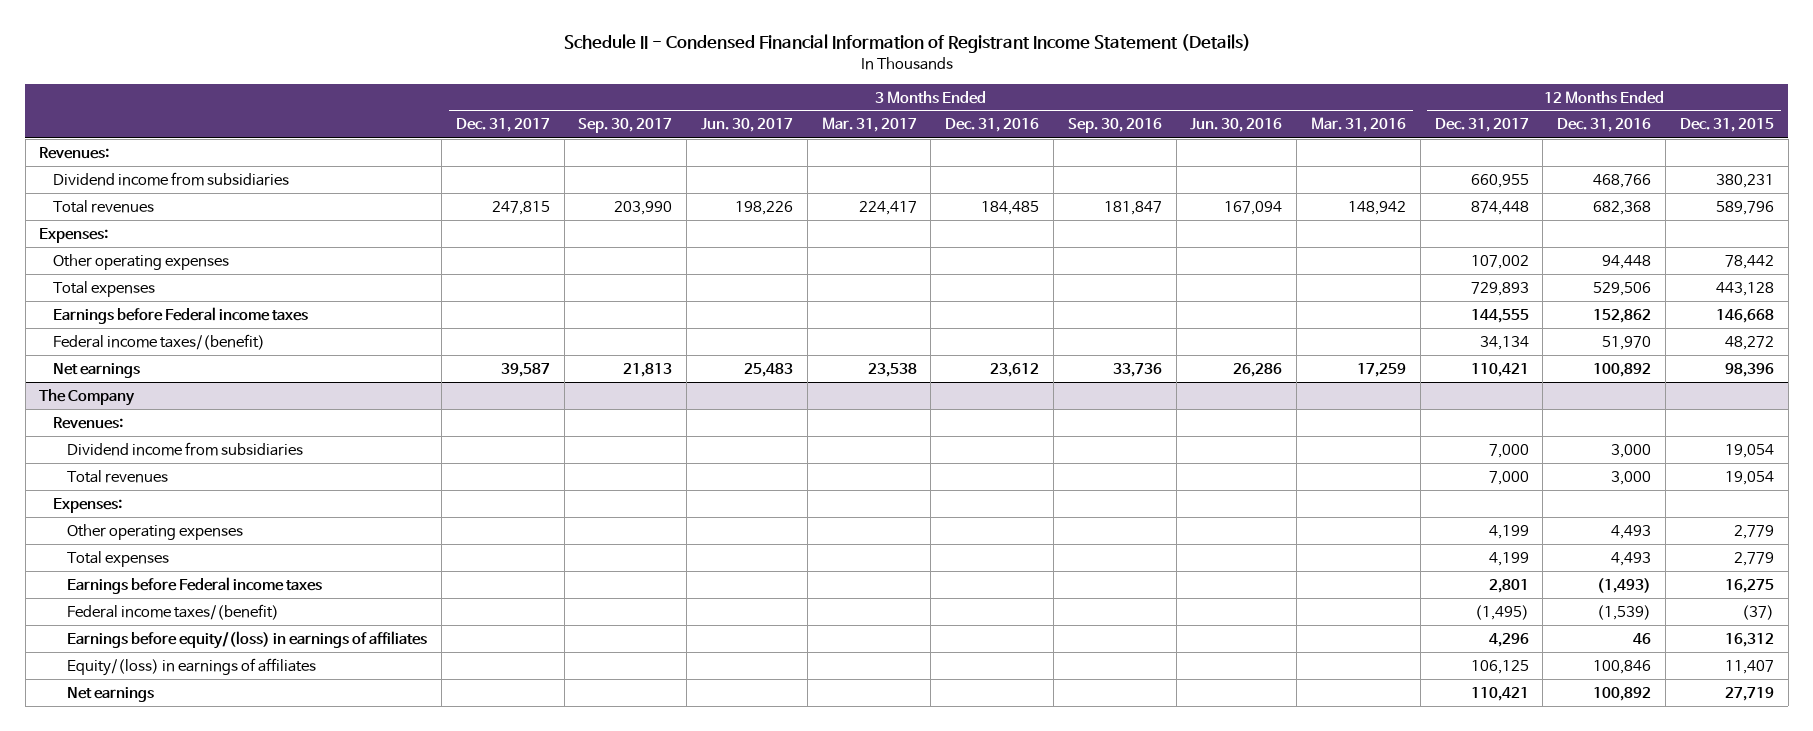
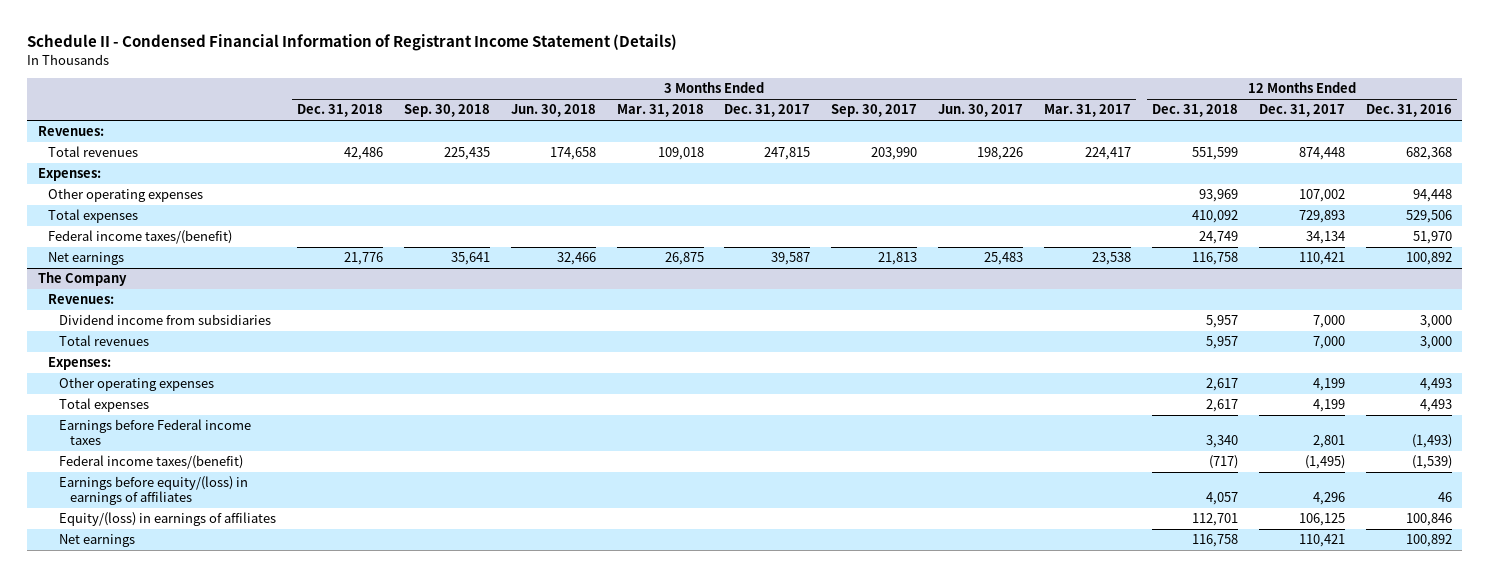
[945,118,1040,133] Dec. 31, 2016 -> none
[1067,118,1162,134] Sep. 30, 2016 -> none
[1190,118,1283,133] Jun. 30, 2016 -> none
[1311,117,1407,133] Mar. 31, 2016 -> none
[1679,118,1774,133] Dec. 31, 2015 -> none
none -> [296,104,383,118] Dec. 31, 2018
none -> [403,104,490,118] Sep. 30, 2018
none -> [510,104,596,118] Jun. 30, 2018
none -> [616,104,704,118] Mar. 31, 2018
none -> [1152,104,1239,118] Dec. 31, 2018
[53,171,290,186] Dividend income from subsidiaries -> none
[53,306,309,324] Earnings before Federal income taxes -> none

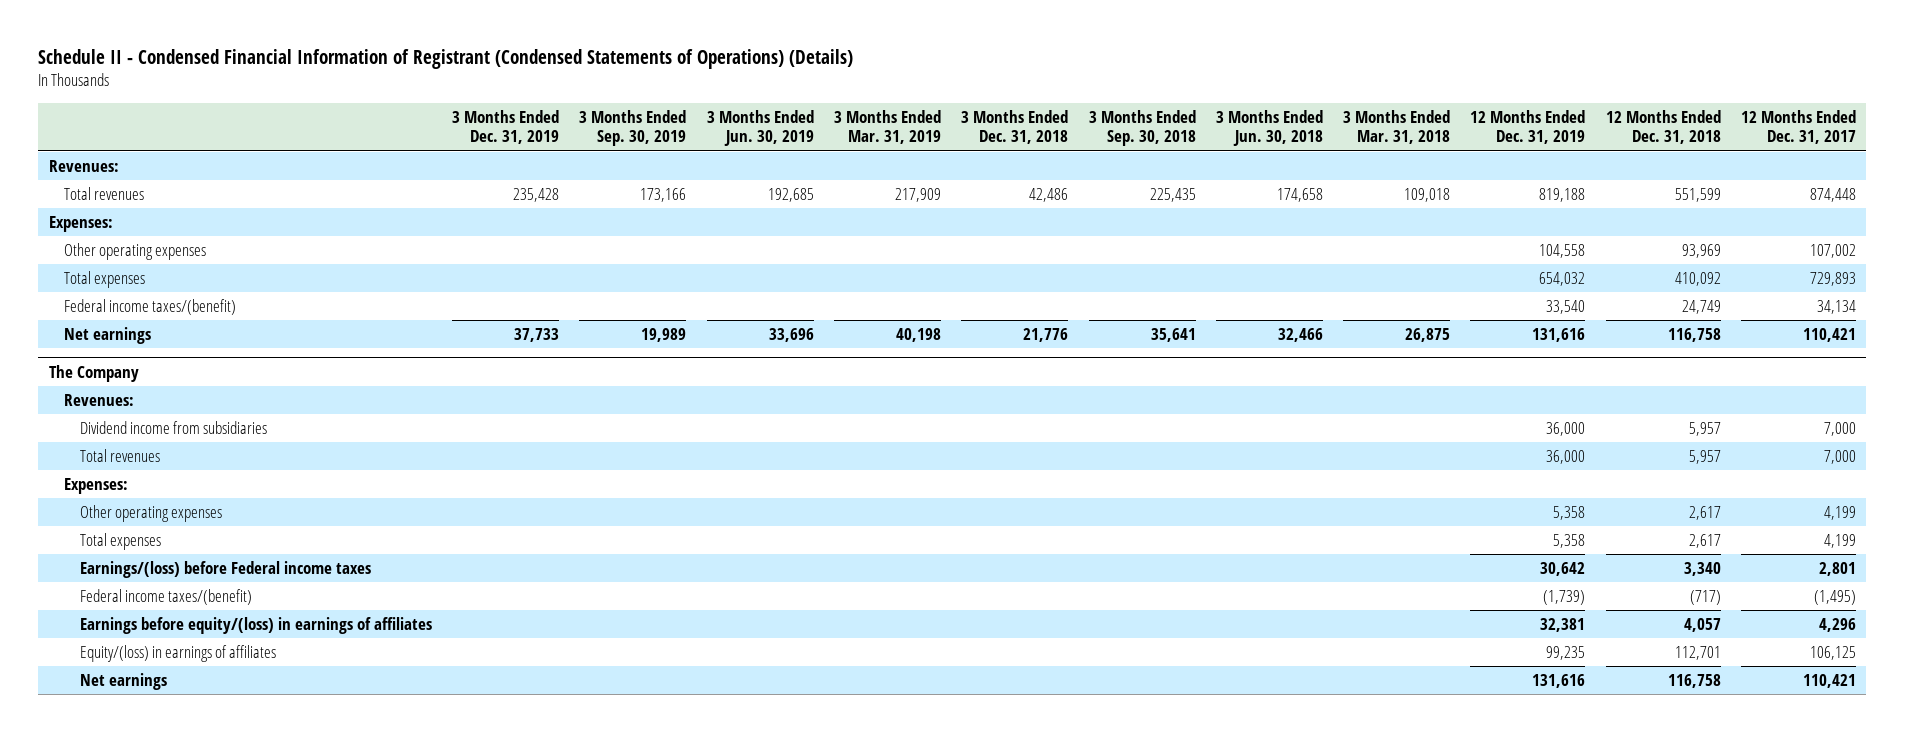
[27,34,678,52] Schedule II - Condensed Financial Information of Registrant Income Statement (Details) -> [38,49,854,70] Schedule II - Condensed Financial Information of Registrant (Condensed Statements of Operations) (Details)
[724,104,811,118] Dec. 31, 2017 -> none
[831,104,918,118] Sep. 30, 2017 -> none
[938,104,1024,118] Jun. 30, 2017 -> none
[1044,104,1132,118] Mar. 31, 2017 -> none
[1365,104,1452,118] Dec. 31, 2016 -> none
none -> [452,109,560,145] 3 Months Ended Dec. 31, 2019
none -> [579,109,687,147] 3 Months Ended Sep. 30, 2019
none -> [706,109,814,147] 3 Months Ended Jun. 30, 2019
none -> [833,109,941,145] 3 Months Ended Mar. 31, 2019
none -> [1470,109,1586,145] 12 Months Ended Dec. 31, 2019
[58,419,251,446] Earnings before Federal income taxes -> [79,560,371,578] Earnings/(loss) before Federal income taxes

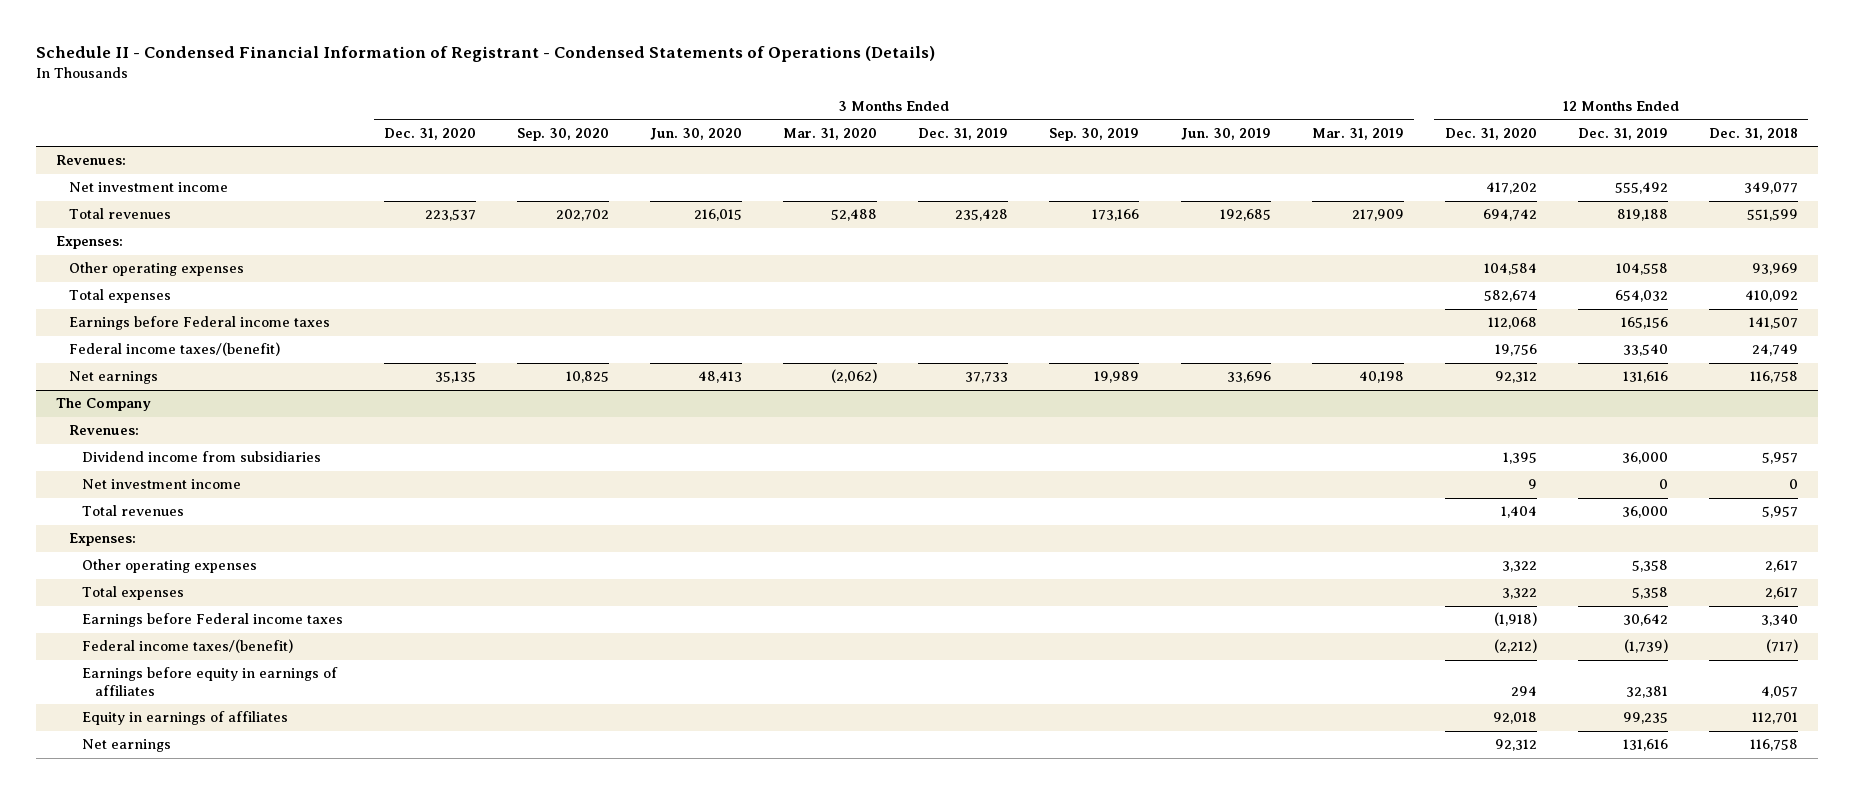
[38,49,854,70] Schedule II - Condensed Financial Information of Registrant (Condensed Statements of Operations) (Details) -> [35,46,935,63] Schedule II - Condensed Financial Information of Registrant - Condensed Statements of Operations (Details)
[961,109,1069,145] 3 Months Ended Dec. 31, 2018 -> none
[1088,109,1196,147] 3 Months Ended Sep. 30, 2018 -> none
[1215,109,1323,147] 3 Months Ended Jun. 30, 2018 -> none
[1343,109,1451,145] 3 Months Ended Mar. 31, 2018 -> none
[1741,109,1857,145] 12 Months Ended Dec. 31, 2017 -> none
none -> [384,127,477,140] Dec. 31, 2020
none -> [517,127,610,141] Sep. 30, 2020
none -> [650,127,743,140] Jun. 30, 2020
none -> [783,127,878,140] Mar. 31, 2020
none -> [1444,127,1537,140] Dec. 31, 2020
none -> [69,182,229,193] Net investment income
none -> [69,316,331,331] Earnings before Federal income taxes
none -> [82,479,242,490] Net investment income
[79,560,371,578] Earnings/(loss) before Federal income taxes -> [82,613,344,628] Earnings before Federal income taxes
[79,616,432,634] Earnings before equity/(loss) in earnings of affiliates -> [82,667,339,696] Earnings before equity in earnings of affiliates
[79,644,276,662] Equity/(loss) in earnings of affiliates -> [82,711,289,726] Equity in earnings of affiliates

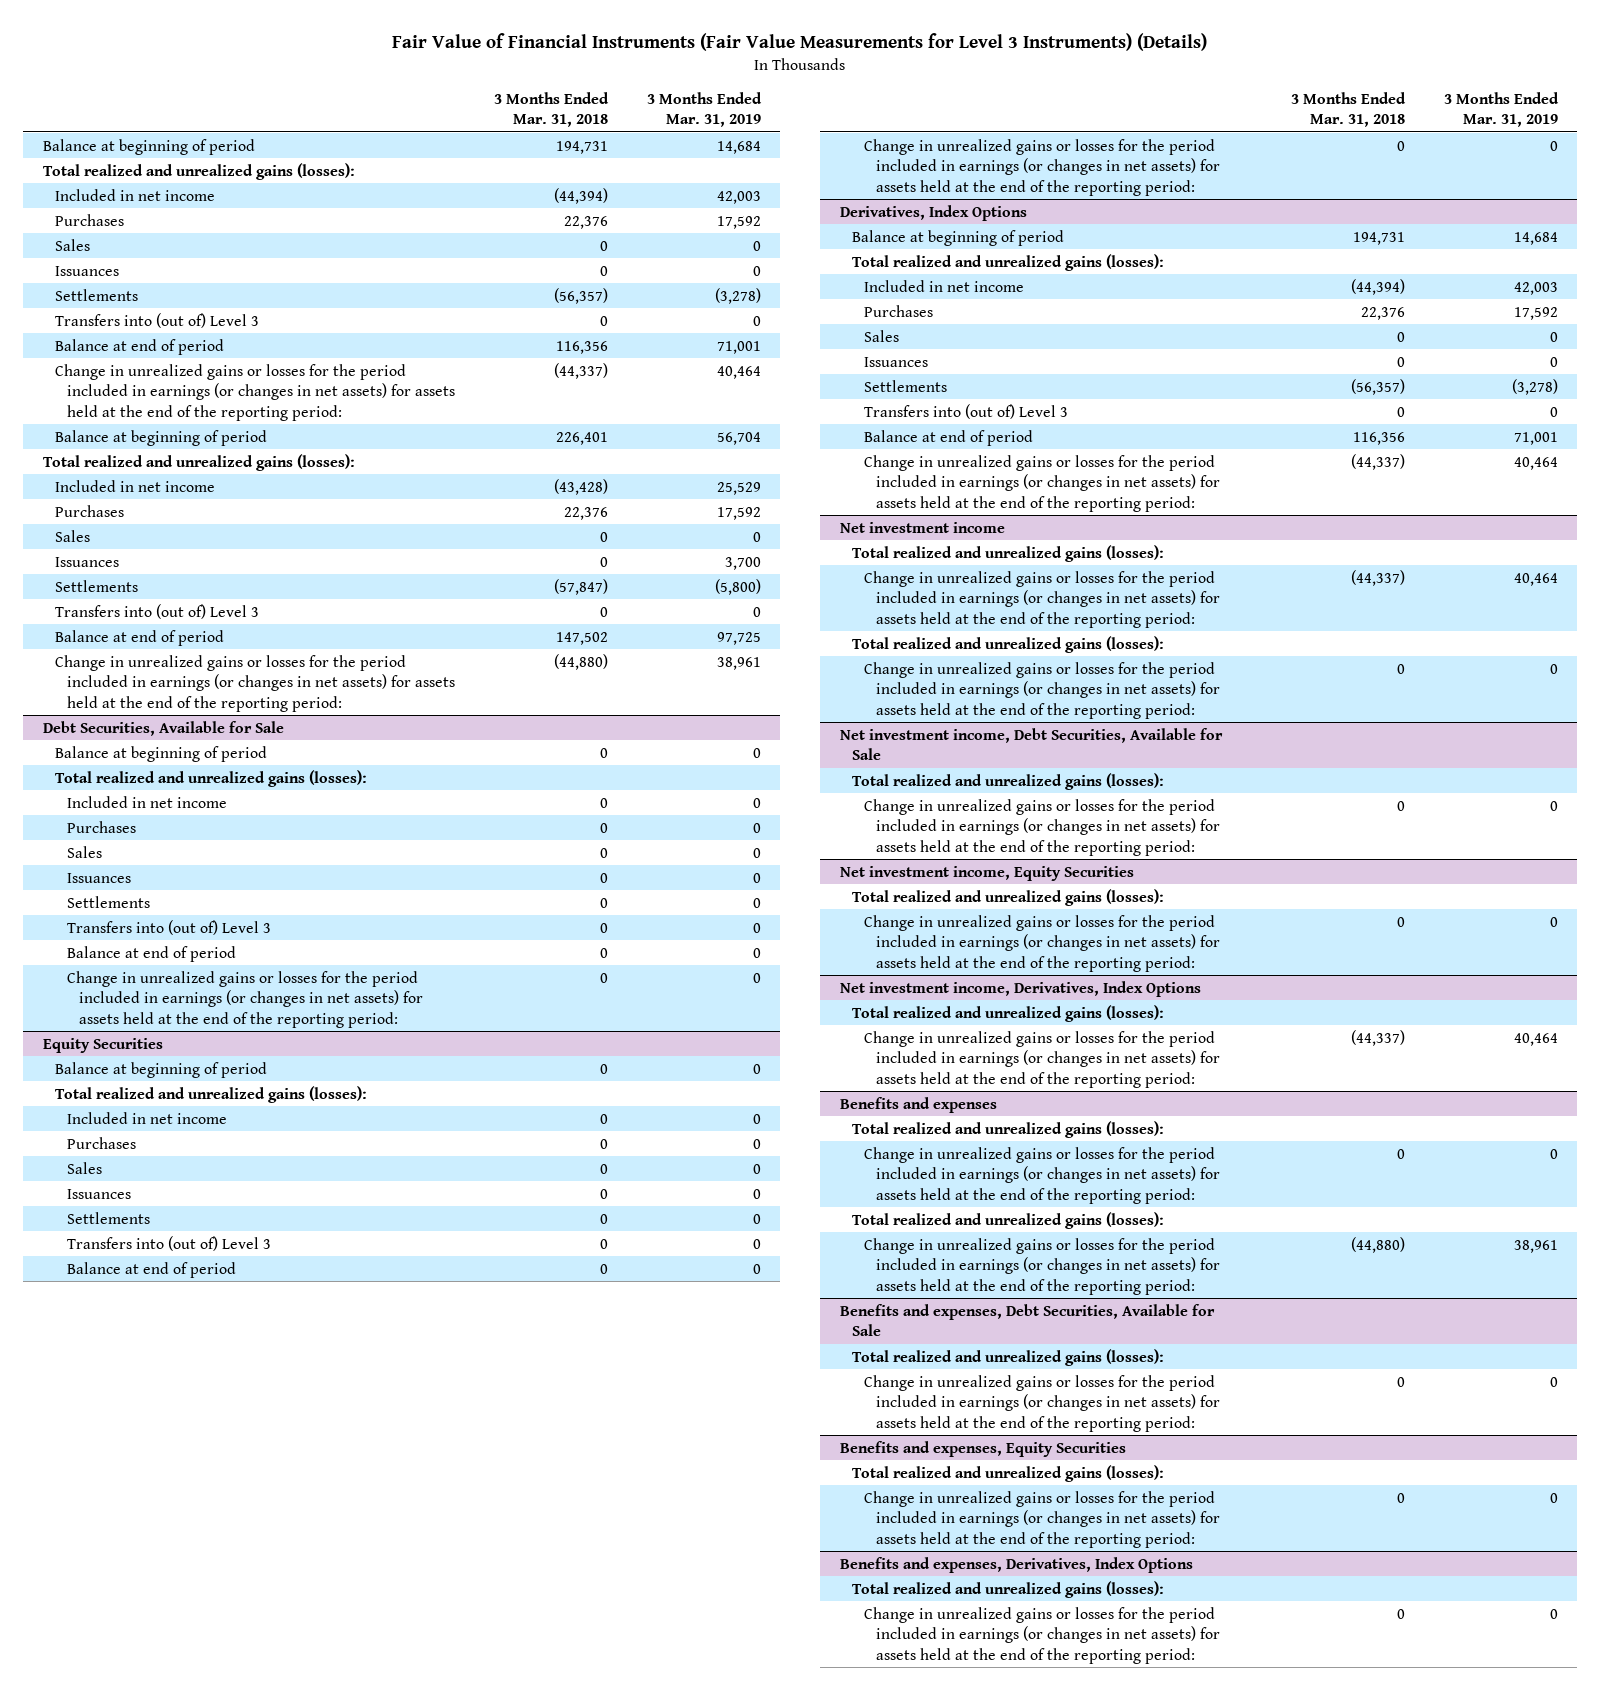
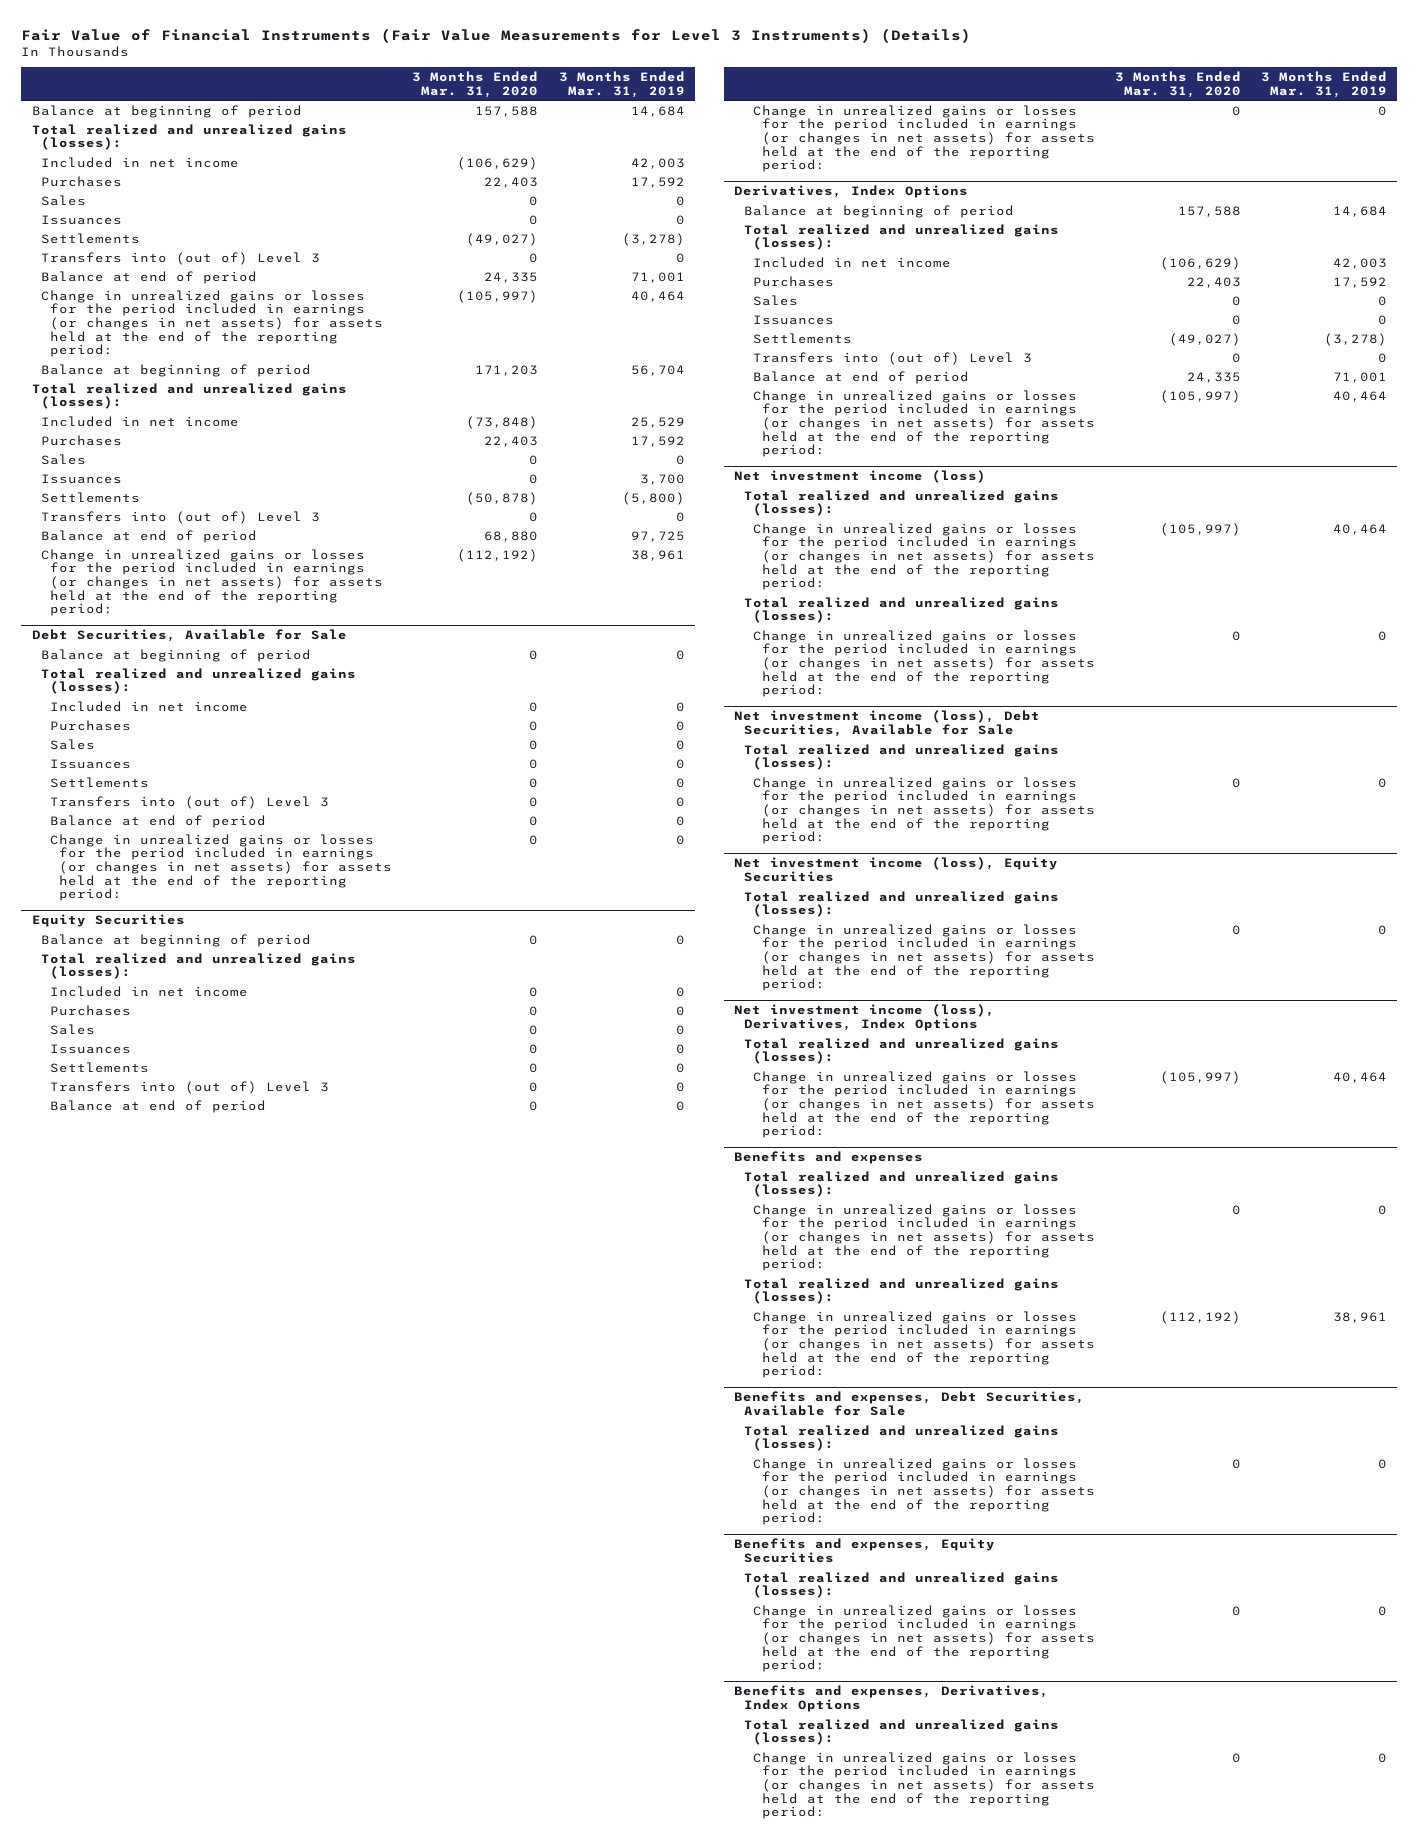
[493,91,609,128] 3 Months Ended Mar. 31, 2018 -> none
none -> [412,71,539,98] 3 Months Ended Mar. 31, 2020
[839,521,1005,533] Net investment income -> [734,470,987,484] Net investment income (loss)
[839,727,1223,761] Net investment income, Debt Securities, Available for Sale -> [734,710,1041,738] Net investment income (loss), Debt Securities, Available for Sale
[839,865,1134,881] Net investment income, Equity Securities -> [734,857,1059,883] Net investment income (loss), Equity Securities
[839,980,1201,997] Net investment income, Derivatives, Index Options -> [734,1004,996,1032] Net investment income (loss), Derivatives, Index Options

